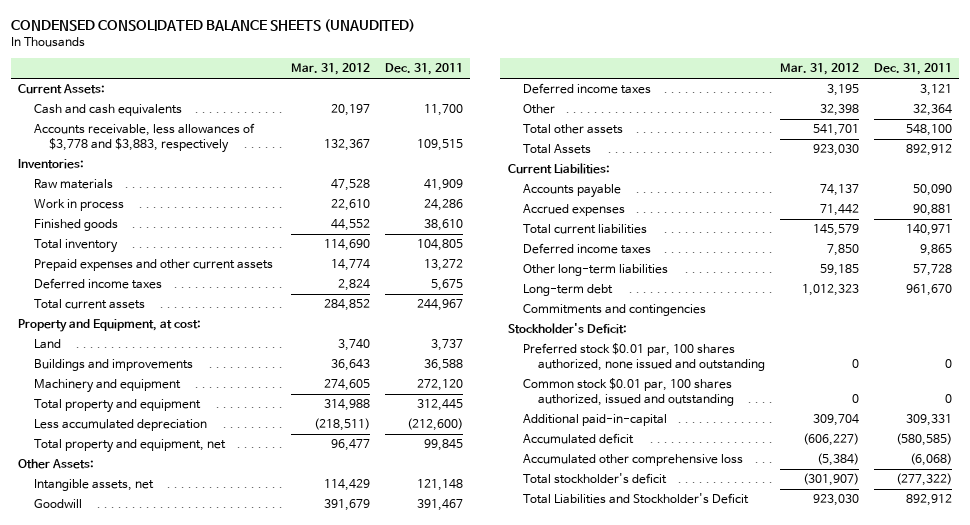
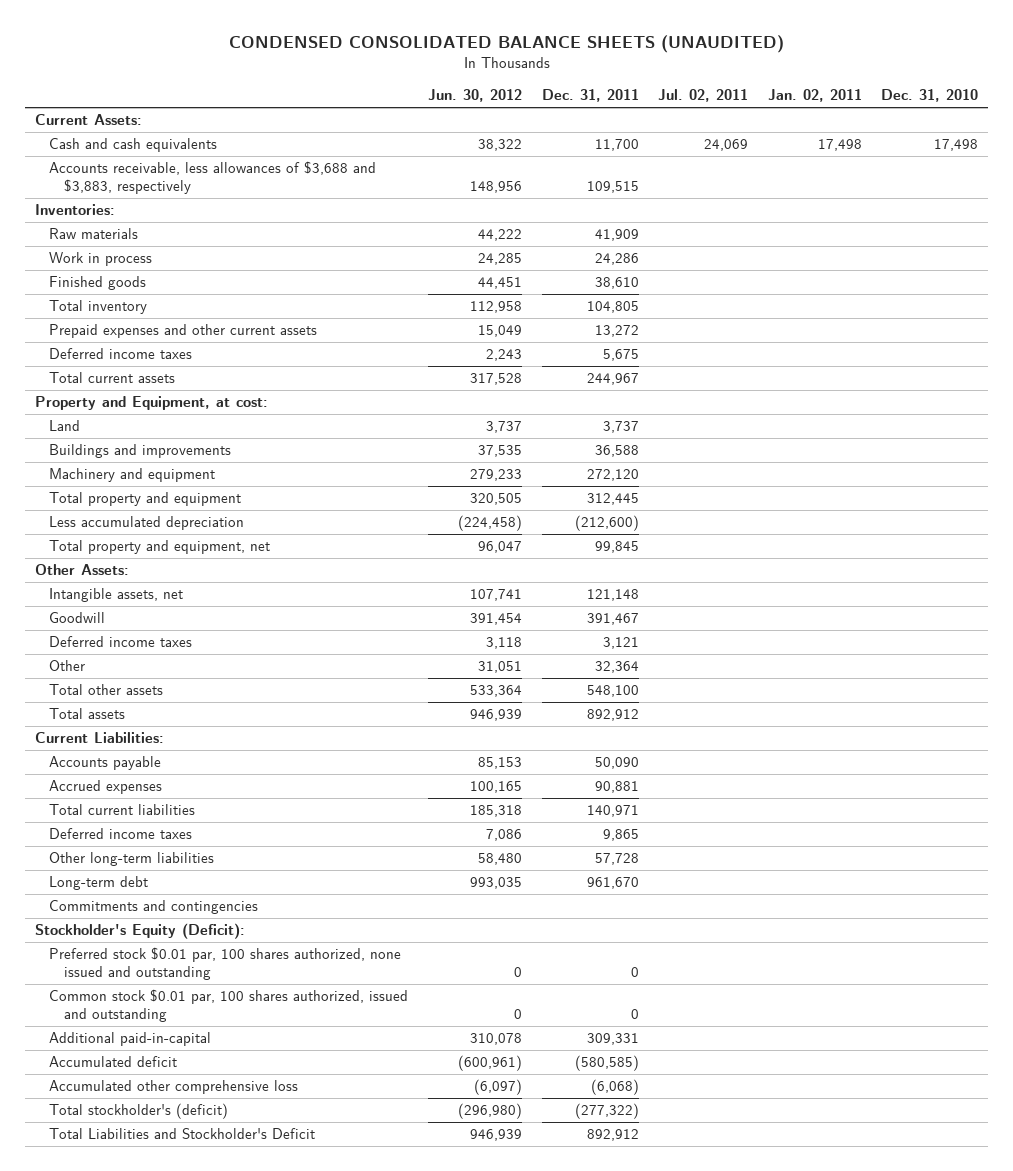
[290,63,370,76] Mar. 31, 2012 -> none
none -> [428,89,523,103] Jun. 30, 2012
none -> [658,89,749,103] Jul. 02, 2011
none -> [767,89,862,103] Jan. 02, 2011
none -> [881,89,979,103] Dec. 31, 2010
[33,123,255,154] Accounts receivable, less allowances of $3,778 and $3,883, respectively -> [49,161,377,195] Accounts receivable, less allowances of $3,688 and $3,883, respectively
[522,144,591,155] Total Assets -> [49,708,126,720] Total assets
[507,323,627,335] Stockholder's Deficit: -> [34,923,245,940] Stockholder's Equity (Deficit):
[522,473,667,485] Total stockholder's deficit -> [49,1103,229,1120] Total stockholder's (deficit)

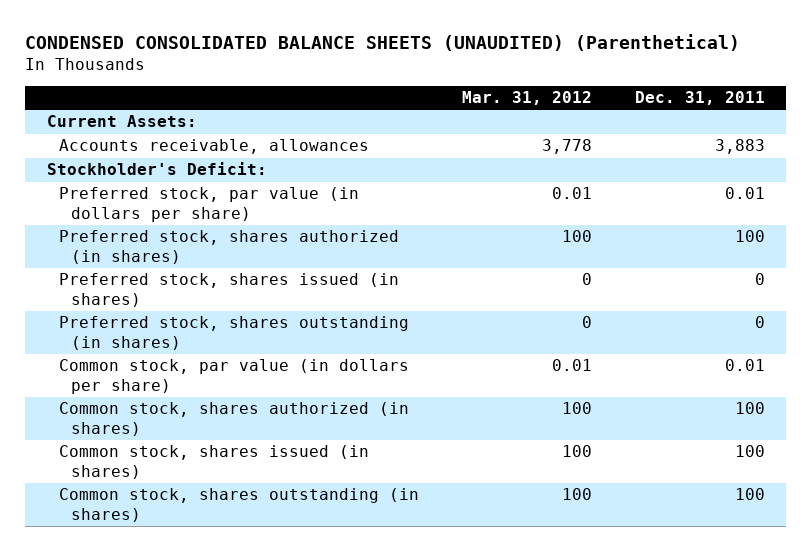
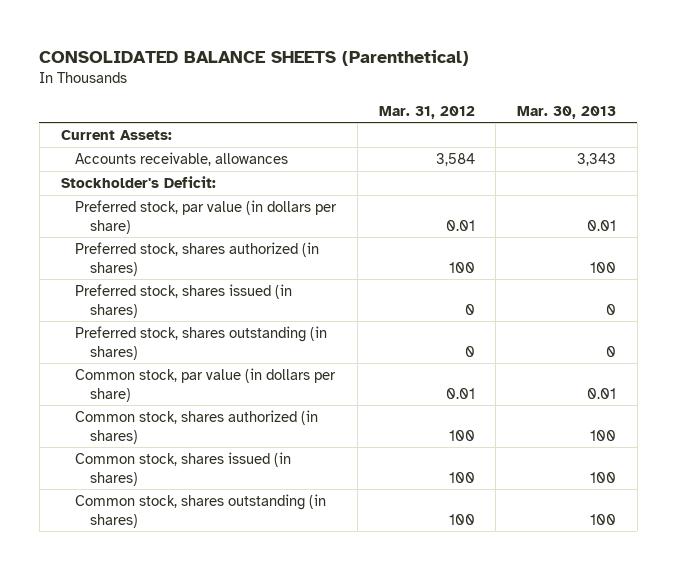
[25,34,741,52] CONDENSED CONSOLIDATED BALANCE SHEETS (UNAUDITED) (Parenthetical) -> [39,49,470,66] CONSOLIDATED BALANCE SHEETS (Parenthetical)
[634,90,765,105] Dec. 31, 2011 -> none
none -> [516,105,616,119] Mar. 30, 2013
[541,139,592,155] 3,778 -> [435,152,475,166] 3,584

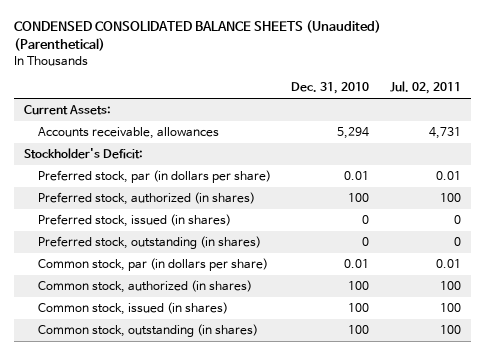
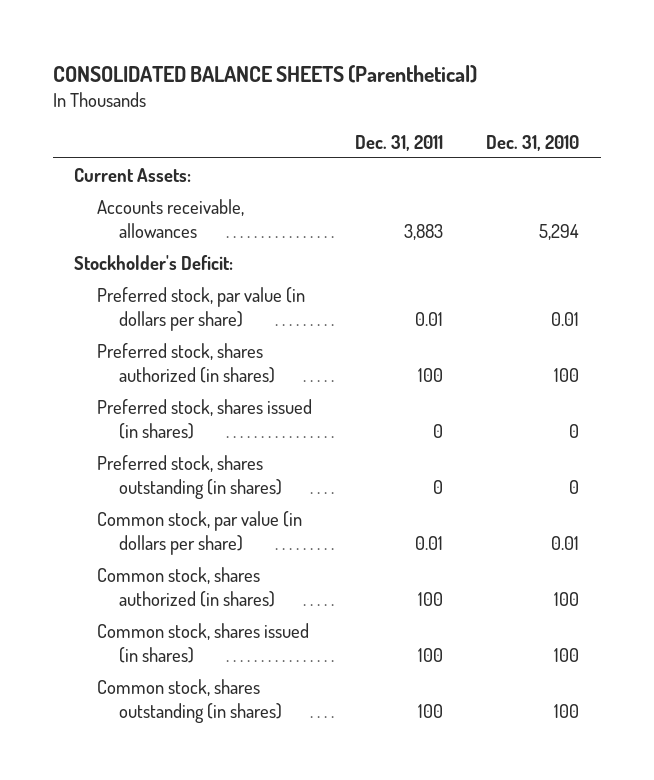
[13,20,381,52] CONDENSED CONSOLIDATED BALANCE SHEETS (Unaudited) (Parenthetical) -> [52,64,477,83] CONSOLIDATED BALANCE SHEETS (Parenthetical)
[389,81,461,95] Jul. 02, 2011 -> none
none -> [355,134,444,151] Dec. 31, 2011
[38,170,272,184] Preferred stock, par (in dollars per share) -> [96,286,305,331] Preferred stock, par value (in dollars per share)
[38,192,256,206] Preferred stock, authorized (in shares) -> [96,342,276,383] Preferred stock, shares authorized (in shares)
[38,214,232,228] Preferred stock, issued (in shares) -> [96,398,312,439] Preferred stock, shares issued (in shares)
[38,236,262,250] Preferred stock, outstanding (in shares) -> [96,454,283,499] Preferred stock, shares outstanding (in shares)
[38,258,269,272] Common stock, par (in dollars per share) -> [96,510,302,555] Common stock, par value (in dollars per share)
[38,280,253,294] Common stock, authorized (in shares) -> [96,566,276,607] Common stock, shares authorized (in shares)
[38,302,229,316] Common stock, issued (in shares) -> [96,622,309,663] Common stock, shares issued (in shares)
[38,324,259,338] Common stock, outstanding (in shares) -> [96,678,283,723] Common stock, shares outstanding (in shares)

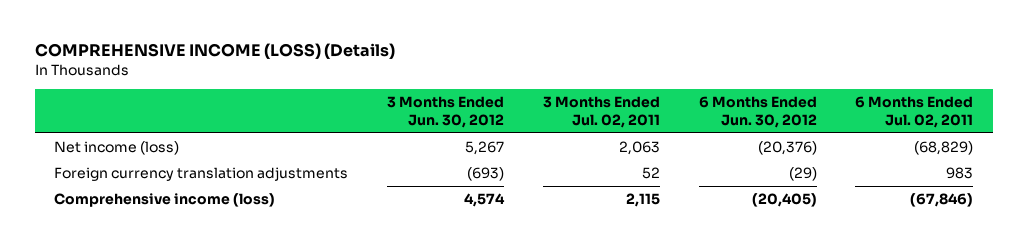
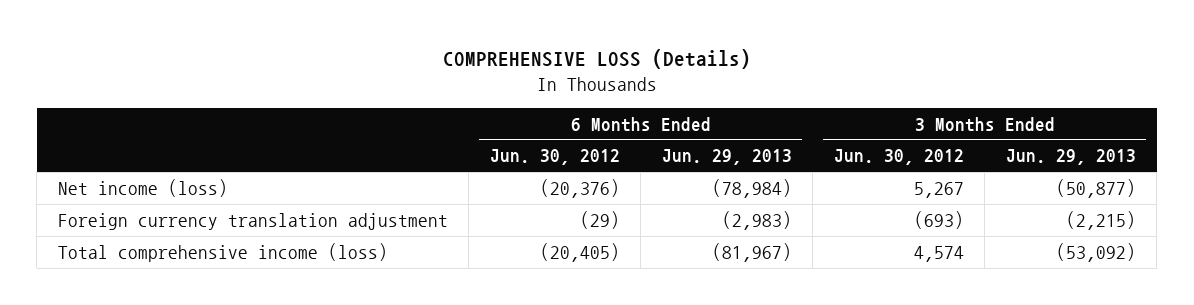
[34,43,395,60] COMPREHENSIVE INCOME (LOSS) (Details) -> [442,49,751,70] COMPREHENSIVE LOSS (Details)
[542,96,660,128] 3 Months Ended Jul. 02, 2011 -> none
[855,96,974,128] 6 Months Ended Jul. 02, 2011 -> none
none -> [661,149,792,166] Jun. 29, 2013
none -> [1005,149,1136,166] Jun. 29, 2013
[54,167,349,182] Foreign currency translation adjustments -> [57,212,448,230] Foreign currency translation adjustment
[54,193,276,208] Comprehensive income (loss) -> [57,242,388,262] Total comprehensive income (loss)

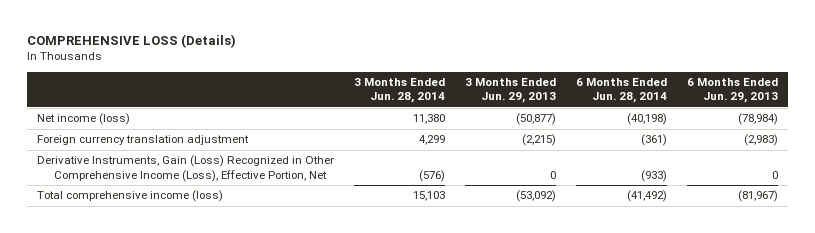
[489,149,620,166] Jun. 30, 2012 -> none
[833,149,964,166] Jun. 30, 2012 -> none
none -> [354,78,446,104] 3 Months Ended Jun. 28, 2014
none -> [576,78,668,104] 6 Months Ended Jun. 28, 2014
none -> [37,155,335,182] Derivative Instruments, Gain (Loss) Recognized in Other Comprehensive Income (Loss), Effective Portion, Net

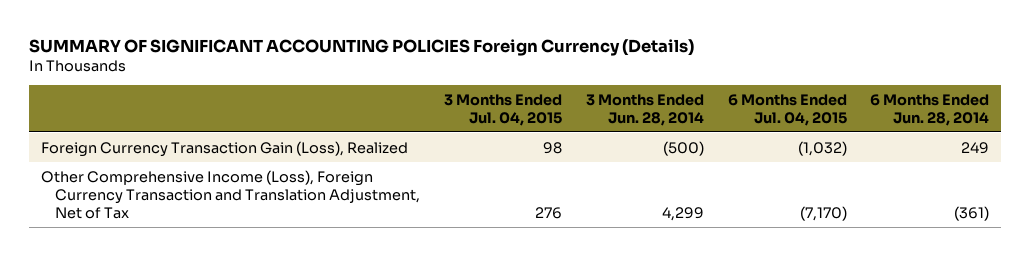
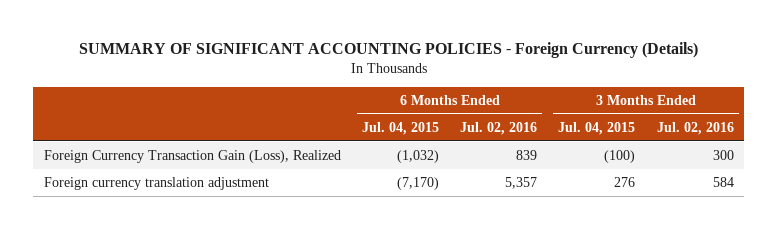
[29,38,695,56] SUMMARY OF SIGNIFICANT ACCOUNTING POLICIES Foreign Currency (Details) -> [78,42,698,59] SUMMARY OF SIGNIFICANT ACCOUNTING POLICIES - Foreign Currency (Details)
[585,93,704,126] 3 Months Ended Jun. 28, 2014 -> none
[870,93,990,126] 6 Months Ended Jun. 28, 2014 -> none
none -> [460,121,538,135] Jul. 02, 2016
none -> [656,121,734,135] Jul. 02, 2016
[542,141,562,154] 98 -> [604,149,636,163] (100)
[41,169,420,219] Other Comprehensive Income (Loss), Foreign Currency Transaction and Translation Adjustment, Net of Tax -> [43,176,269,190] Foreign currency translation adjustment

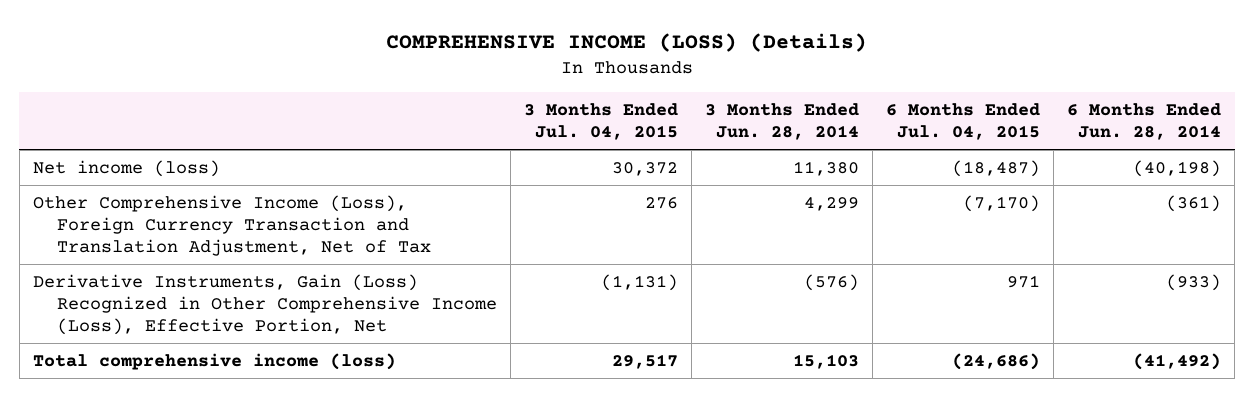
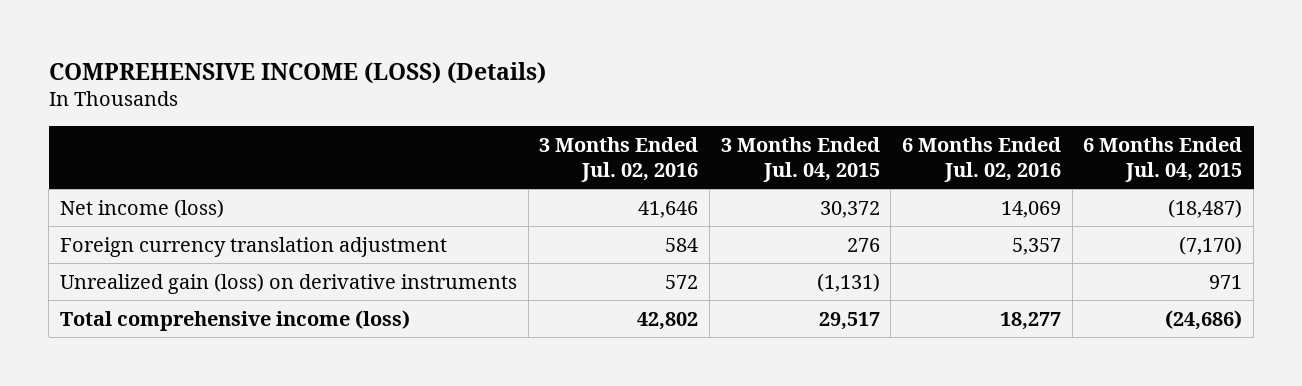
[704,102,859,140] 3 Months Ended Jun. 28, 2014 -> none
[1067,102,1222,140] 6 Months Ended Jun. 28, 2014 -> none
none -> [539,136,699,183] 3 Months Ended Jul. 02, 2016
none -> [902,136,1062,183] 6 Months Ended Jul. 02, 2016
[32,195,431,256] Other Comprehensive Income (Loss), Foreign Currency Transaction and Translation Adjustment, Net of Tax -> [59,236,447,257] Foreign currency translation adjustment
[32,274,497,335] Derivative Instruments, Gain (Loss) Recognized in Other Comprehensive Income (Loss), Effective Portion, Net -> [59,272,517,294] Unrealized gain (loss) on derivative instruments

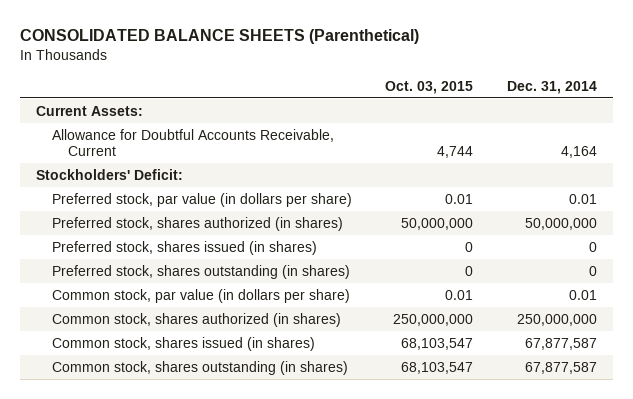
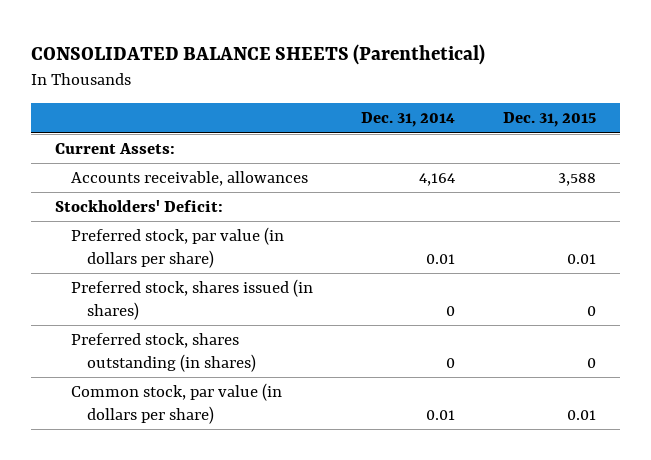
[385,80,474,94] Oct. 03, 2015 -> none
none -> [502,112,596,128] Dec. 31, 2015
[52,128,335,157] Allowance for Doubtful Accounts Receivable, Current -> [70,170,308,186] Accounts receivable, allowances
[52,216,344,231] Preferred stock, shares authorized (in shares) -> none
[52,312,342,327] Common stock, shares authorized (in shares) -> none
[52,336,316,351] Common stock, shares issued (in shares) -> none
[52,360,349,375] Common stock, shares outstanding (in shares) -> none

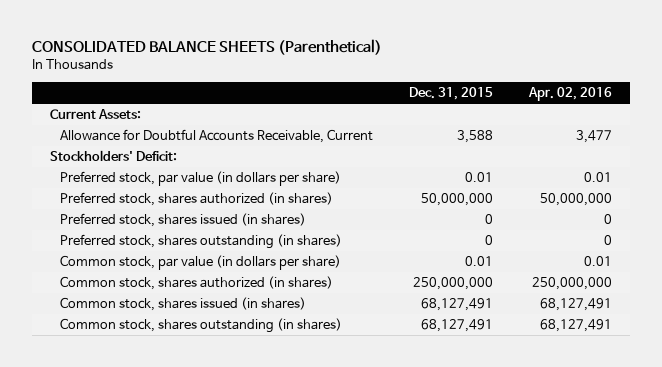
[360,112,455,128] Dec. 31, 2014 -> none
none -> [528,87,613,102] Apr. 02, 2016
[70,170,308,186] Accounts receivable, allowances -> [60,129,374,144] Allowance for Doubtful Accounts Receivable, Current
none -> [60,192,334,207] Preferred stock, shares authorized (in shares)
none -> [60,276,334,291] Common stock, shares authorized (in shares)
none -> [60,297,307,312] Common stock, shares issued (in shares)
none -> [60,318,343,334] Common stock, shares outstanding (in shares)

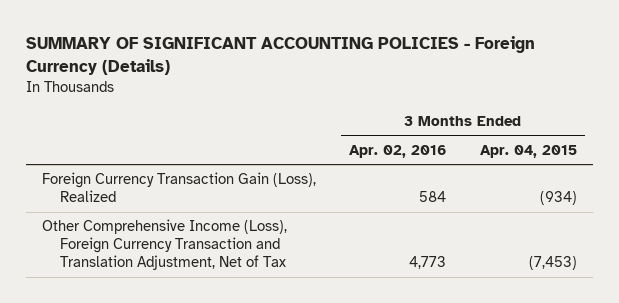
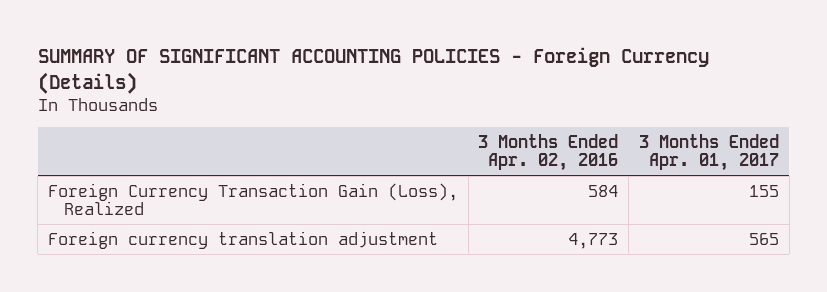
[479,144,577,158] Apr. 04, 2015 -> none
none -> [638,133,779,172] 3 Months Ended Apr. 01, 2017
[42,219,288,271] Other Comprehensive Income (Loss), Foreign Currency Transaction and Translation Adjustment, Net of Tax -> [47,230,438,249] Foreign currency translation adjustment

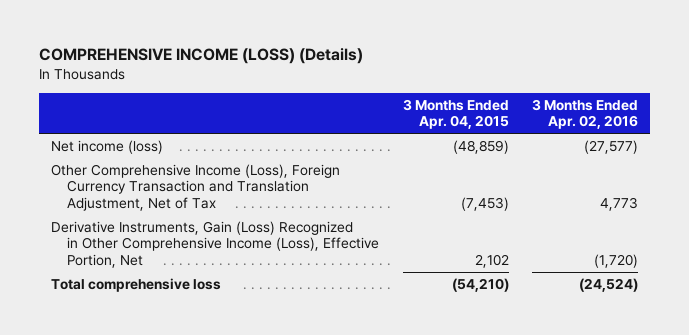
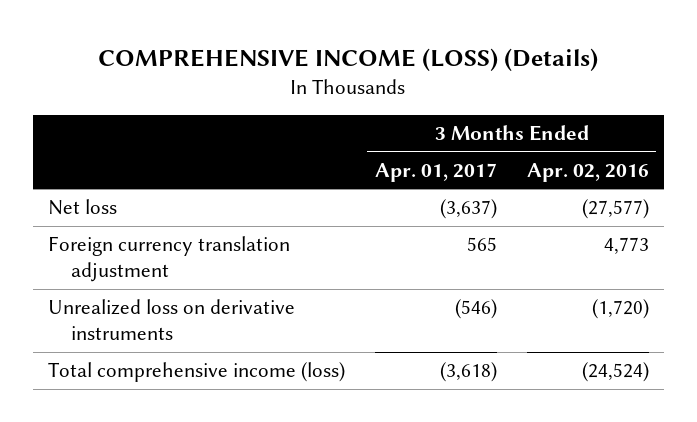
[402,98,509,130] 3 Months Ended Apr. 04, 2015 -> none
none -> [374,162,497,182] Apr. 01, 2017
[50,139,163,154] Net income (loss) -> [47,199,117,216] Net loss
[50,163,340,212] Other Comprehensive Income (Loss), Foreign Currency Transaction and Translation Adjustment, Net of Tax -> [47,236,290,283] Foreign currency translation adjustment
[50,220,380,269] Derivative Instruments, Gain (Loss) Recognized in Other Comprehensive Income (Loss), Effective Portion, Net -> [47,299,295,341] Unrealized loss on derivative instruments
[50,277,221,292] Total comprehensive loss -> [47,362,345,383] Total comprehensive income (loss)

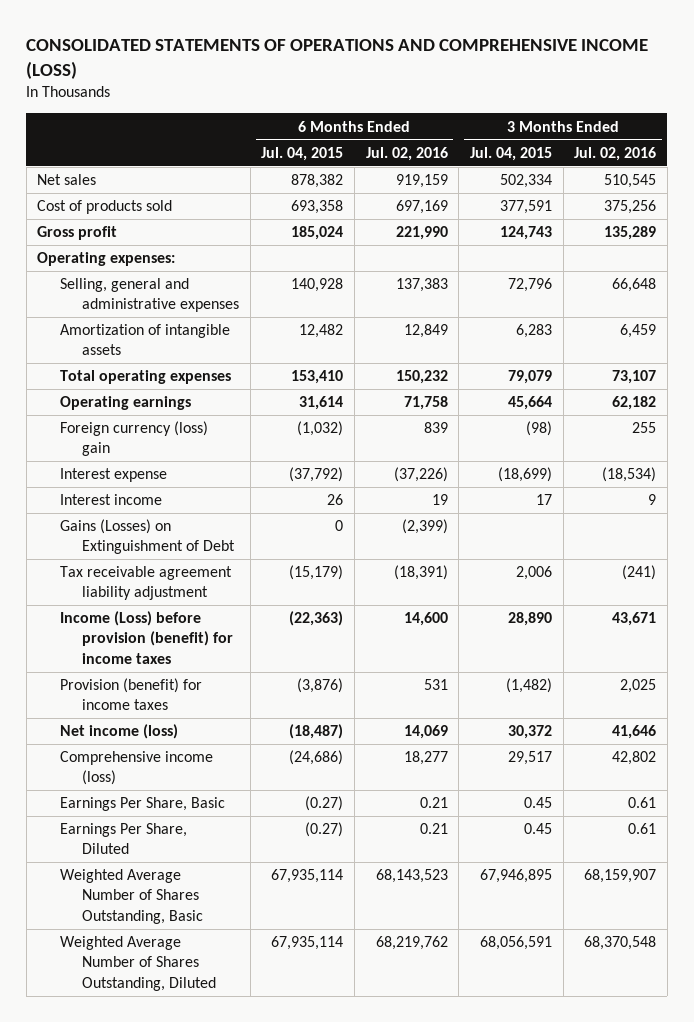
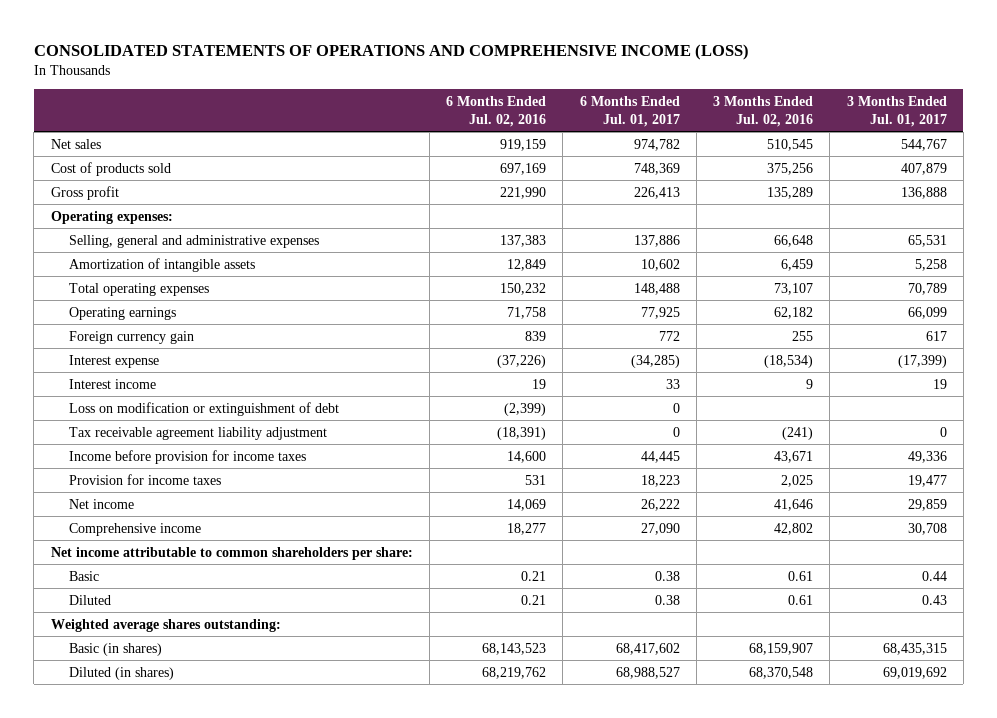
[261,146,344,161] Jul. 04, 2015 -> none
[469,146,552,161] Jul. 04, 2015 -> none
none -> [579,95,680,128] 6 Months Ended Jul. 01, 2017
none -> [846,95,947,128] 3 Months Ended Jul. 01, 2017
[59,421,208,457] Foreign currency (loss) gain -> [68,330,194,344] Foreign currency gain
[59,519,235,555] Gains (Losses) on Extinguishment of Debt -> [68,401,339,416] Loss on modification or extinguishment of debt
[59,611,233,664] Income (Loss) before provision (benefit) for income taxes -> [68,449,306,464] Income before provision for income taxes
[59,678,202,711] Provision (benefit) for income taxes -> [68,473,221,485] Provision for income taxes
[59,724,178,740] Net income (loss) -> [68,498,134,509] Net income
[59,751,213,786] Comprehensive income (loss) -> [68,522,201,536] Comprehensive income
none -> [50,546,413,560] Net income attributable to common shareholders per share:
[59,797,225,812] Earnings Per Share, Basic -> [68,570,99,581] Basic
[59,823,187,855] Earnings Per Share, Diluted -> [68,594,111,605] Diluted
none -> [50,618,281,632] Weighted average shares outstanding:
[59,869,203,924] Weighted Average Number of Shares Outstanding, Basic -> [68,642,162,656] Basic (in shares)
[59,936,216,991] Weighted Average Number of Shares Outstanding, Diluted -> [68,666,174,680] Diluted (in shares)

